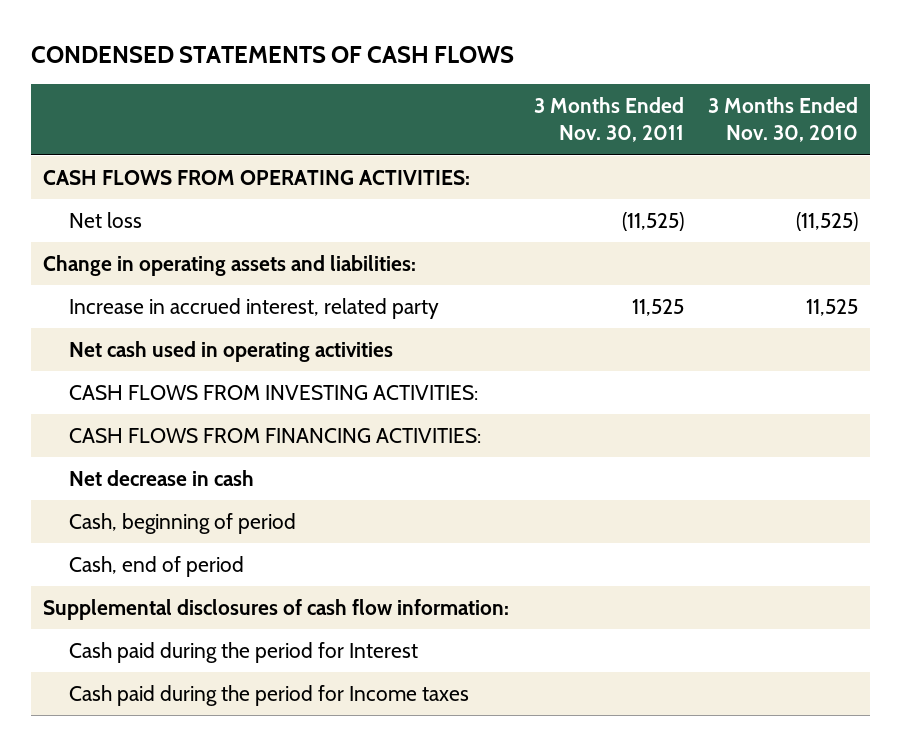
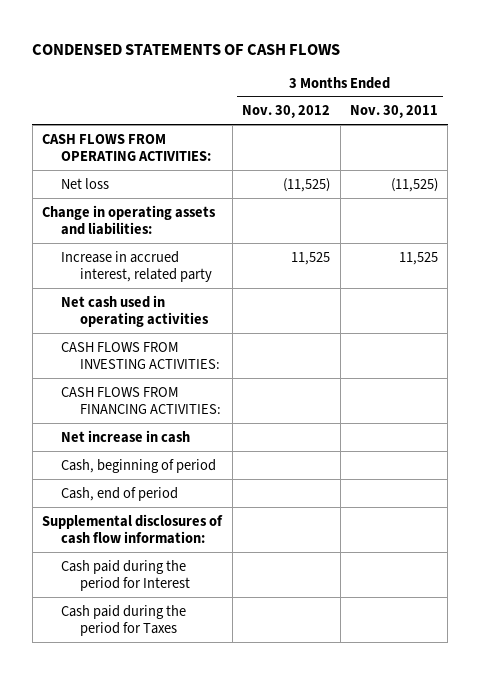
[708,96,859,143] 3 Months Ended Nov. 30, 2010 -> none
none -> [242,105,331,119] Nov. 30, 2012
[68,470,254,487] Net decrease in cash -> [61,429,191,443] Net increase in cash
[68,685,469,707] Cash paid during the period for Income taxes -> [61,604,187,637] Cash paid during the period for Taxes

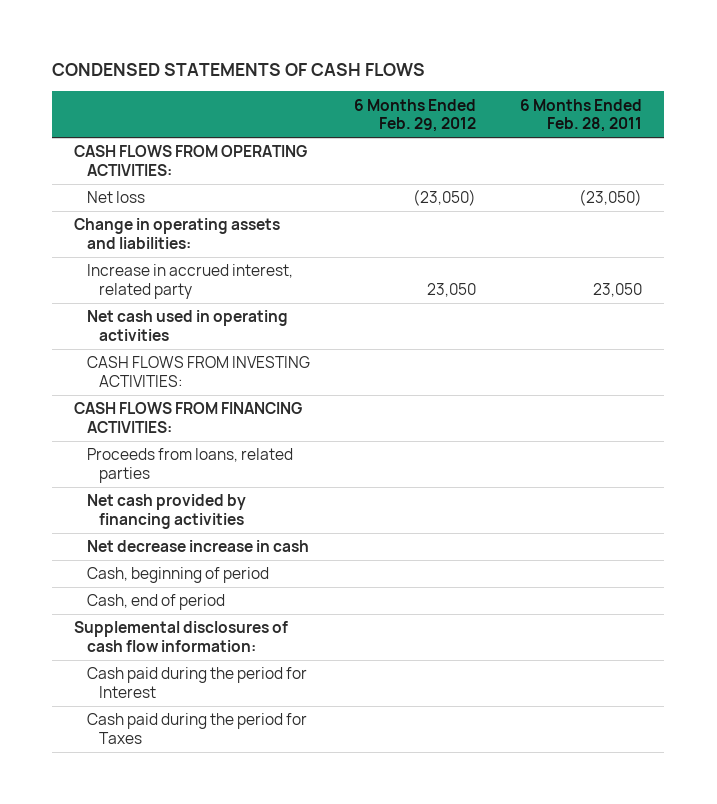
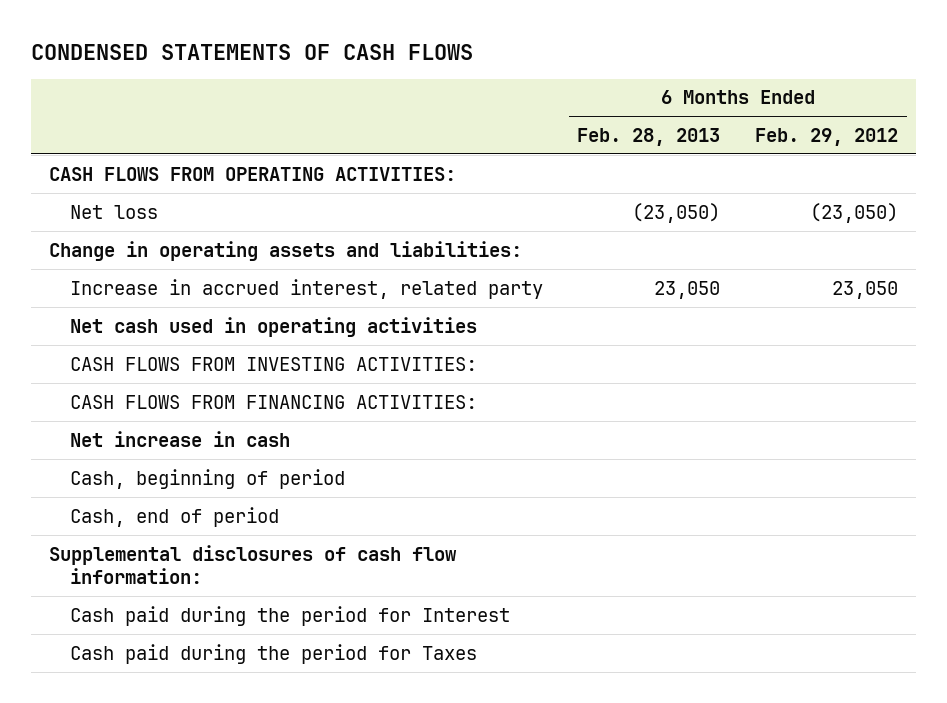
[520,98,643,133] 6 Months Ended Feb. 28, 2011 -> none
none -> [577,127,721,146] Feb. 28, 2013
[86,448,293,483] Proceeds from loans, related parties -> none
[86,494,246,529] Net cash provided by financing activities -> none
[86,540,309,553] Net decrease increase in cash -> [69,430,290,447] Net increase in cash

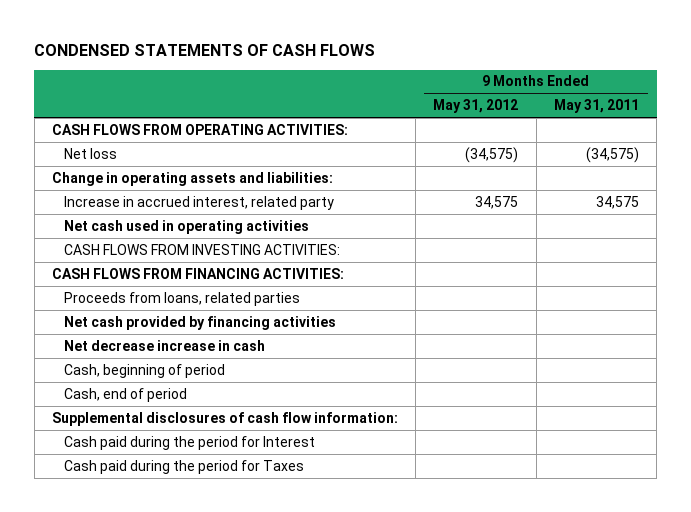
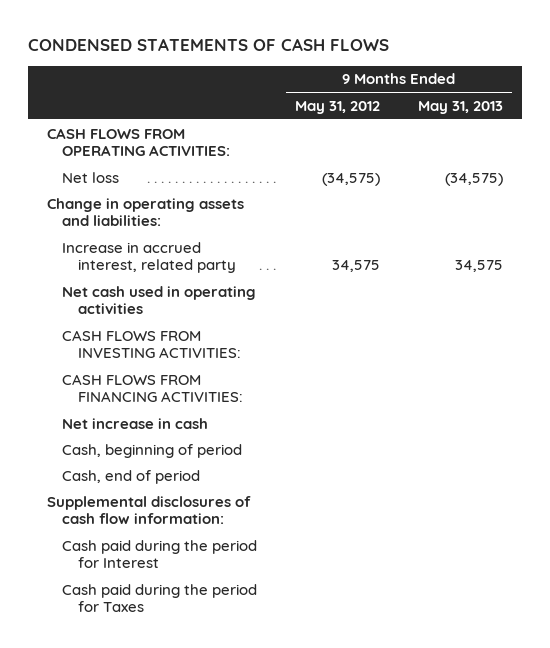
[553,99,639,114] May 31, 2011 -> none
none -> [417,100,503,114] May 31, 2013
[63,291,300,306] Proceeds from loans, related parties -> none
[63,315,336,330] Net cash provided by financing activities -> none
[63,339,265,351] Net decrease increase in cash -> [62,417,209,429] Net increase in cash

